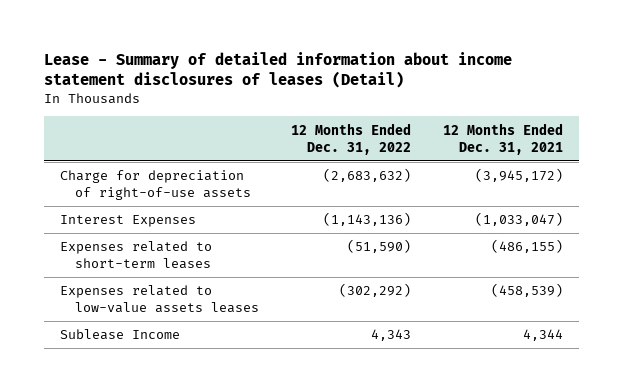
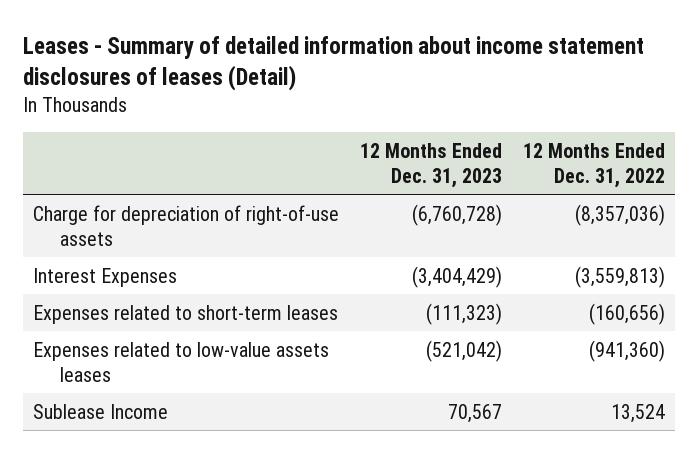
[44,51,513,89] Lease - Summary of detailed information about income statement disclosures of leases (Detail) -> [22,35,644,91] Leases - Summary of detailed information about income statement disclosures of leases (Detail)
[442,122,563,155] 12 Months Ended Dec. 31, 2021 -> none
none -> [360,142,503,188] 12 Months Ended Dec. 31, 2023
[322,168,411,183] (2,683,632) -> [575,203,666,226] (8,357,036)
[322,212,411,227] (1,143,136) -> [575,265,666,288] (3,559,813)
[346,239,411,254] (51,590) -> [589,302,666,325] (160,656)
[338,283,411,298] (302,292) -> [589,339,666,362] (941,360)
[370,329,411,342] 4,343 -> [611,403,666,423] 13,524

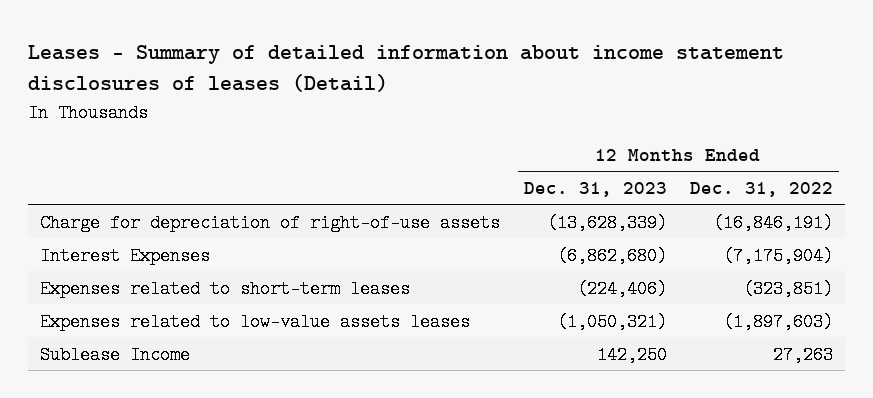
[412,203,503,226] (6,760,728) -> [546,213,667,232] (13,628,339)
[575,203,666,226] (8,357,036) -> [713,213,834,232] (16,846,191)
[412,265,503,288] (3,404,429) -> [556,246,667,265] (6,862,680)
[575,265,666,288] (3,559,813) -> [723,246,834,265] (7,175,904)
[426,302,503,325] (111,323) -> [576,279,667,298] (224,406)
[589,302,666,325] (160,656) -> [743,279,834,298] (323,851)
[426,339,503,362] (521,042) -> [556,312,667,331] (1,050,321)
[589,339,666,362] (941,360) -> [723,312,834,331] (1,897,603)
[448,403,503,423] 70,567 -> [596,345,667,364] 142,250
[611,403,666,423] 13,524 -> [773,345,834,364] 27,263

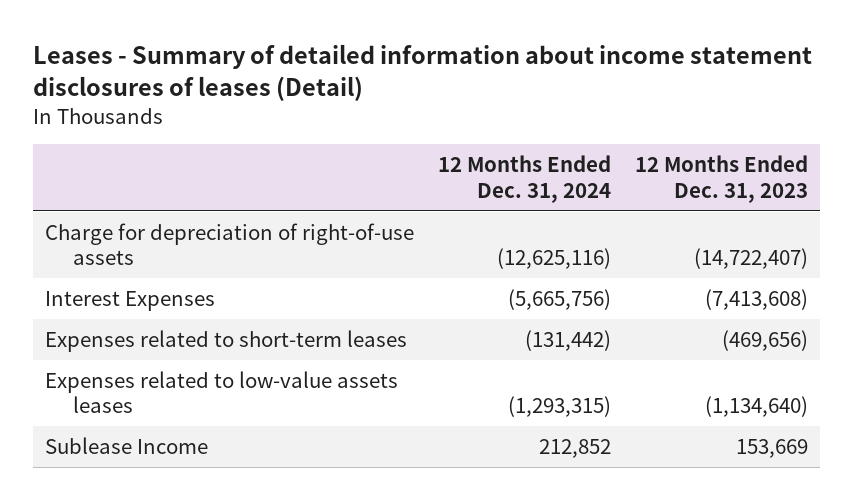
[690,181,834,197] Dec. 31, 2022 -> none
none -> [437,155,611,203] 12 Months Ended Dec. 31, 2024
[546,213,667,232] (13,628,339) -> [694,248,809,270] (14,722,407)
[556,246,667,265] (6,862,680) -> [705,288,809,310] (7,413,608)
[576,279,667,298] (224,406) -> [722,329,809,351] (469,656)
[556,312,667,331] (1,050,321) -> [705,396,809,418] (1,134,640)
[596,345,667,364] 142,250 -> [736,438,809,458] 153,669

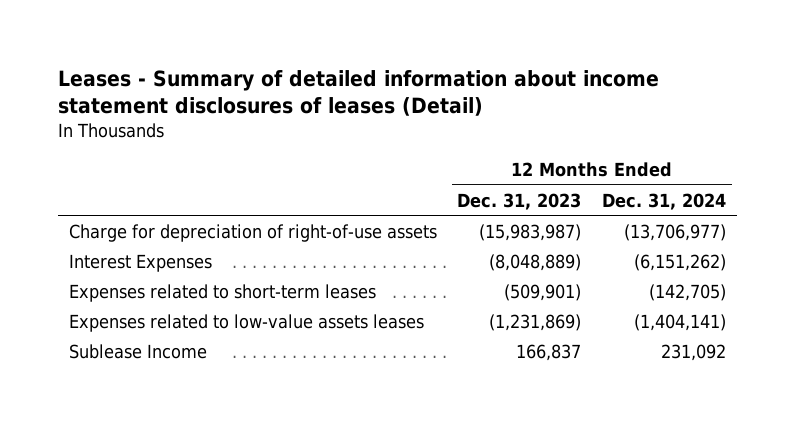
[496,248,611,270] (12,625,116) -> [624,223,727,241] (13,706,977)
[694,248,809,270] (14,722,407) -> [479,223,582,241] (15,983,987)
[507,288,611,310] (5,665,756) -> [634,253,727,271] (6,151,262)
[705,288,809,310] (7,413,608) -> [489,253,582,271] (8,048,889)
[524,329,611,351] (131,442) -> [649,283,727,301] (142,705)
[722,329,809,351] (469,656) -> [504,283,582,301] (509,901)
[507,396,611,418] (1,293,315) -> [634,313,727,331] (1,404,141)
[705,396,809,418] (1,134,640) -> [489,313,582,331] (1,231,869)
[538,438,611,458] 212,852 -> [661,343,727,361] 231,092
[736,438,809,458] 153,669 -> [516,343,582,361] 166,837

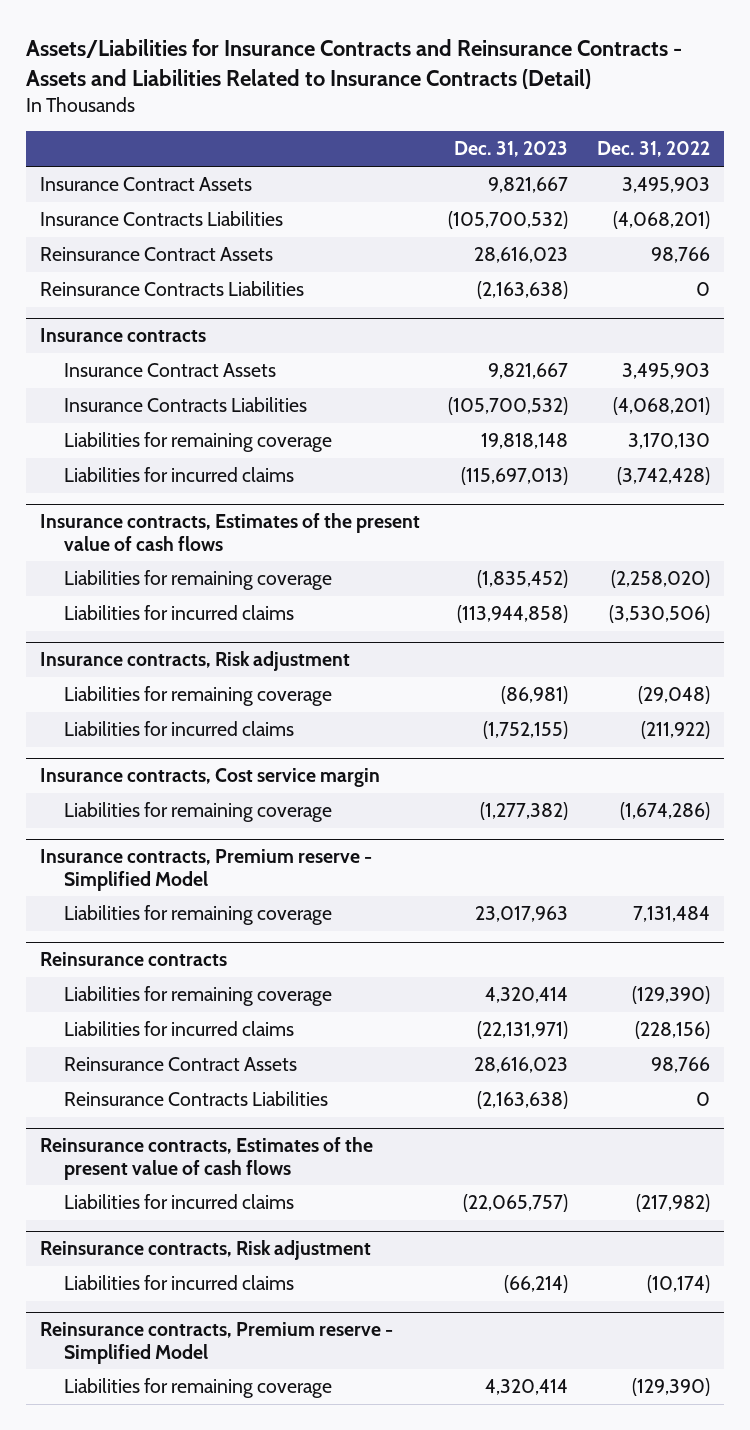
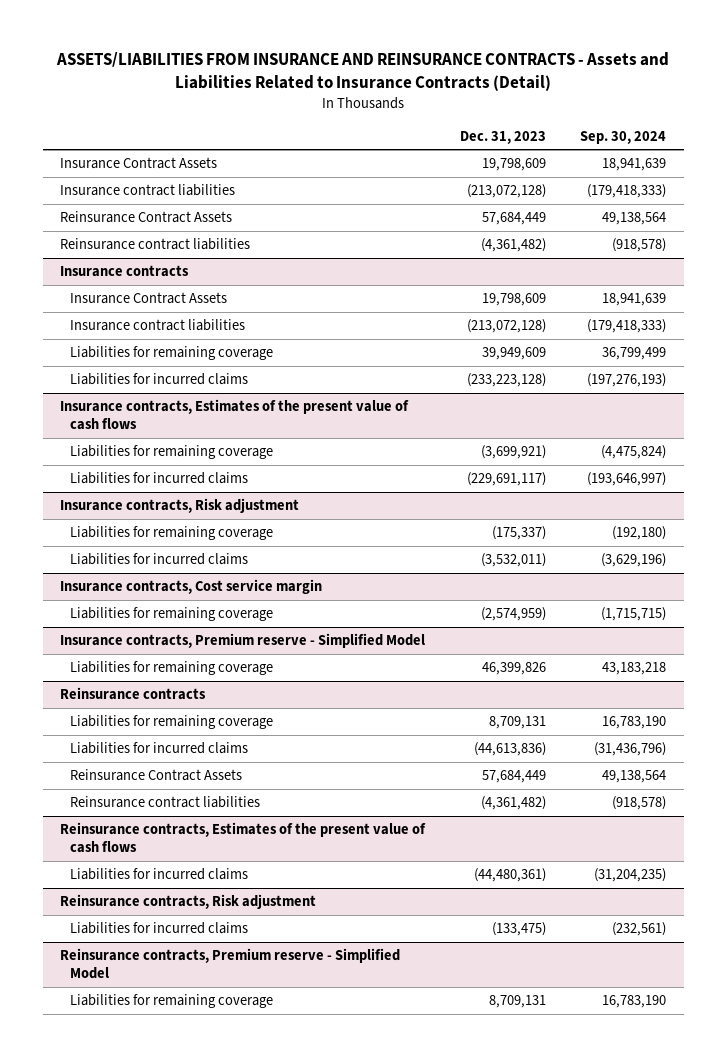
[25,38,682,89] Assets/Liabilities for Insurance Contracts and Reinsurance Contracts - Assets and Liabilities Related to Insurance Contracts (Detail) -> [56,52,670,91] ASSETS/LIABILITIES FROM INSURANCE AND REINSURANCE CONTRACTS - Assets and Liabilities Related to Insurance Contracts (Detail)
[596,141,710,158] Dec. 31, 2022 -> none
none -> [580,130,667,144] Sep. 30, 2024
[488,177,569,194] 9,821,667 -> [481,158,546,172] 19,798,609
[39,211,283,227] Insurance Contracts Liabilities -> [59,184,235,197] Insurance contract liabilities
[448,211,569,230] (105,700,532) -> [466,184,546,199] (213,072,128)
[474,247,569,264] 28,616,023 -> [481,212,546,226] 57,684,449
[39,281,304,297] Reinsurance Contracts Liabilities -> [59,238,250,251] Reinsurance contract liabilities
[477,281,569,300] (2,163,638) -> [480,238,546,253] (4,361,482)
[488,363,569,380] 9,821,667 -> [481,293,546,307] 19,798,609
[63,397,307,413] Insurance Contracts Liabilities -> [70,319,246,332] Insurance contract liabilities
[448,397,569,416] (105,700,532) -> [466,319,546,334] (213,072,128)
[481,433,569,450] 19,818,148 -> [481,347,546,361] 39,949,609
[461,467,569,486] (115,697,013) -> [466,373,546,388] (233,223,128)
[477,570,569,589] (1,835,452) -> [480,445,546,460] (3,699,921)
[457,605,569,624] (113,944,858) -> [466,472,546,487] (229,691,117)
[501,686,569,705] (86,981) -> [491,526,546,541] (175,337)
[483,721,569,740] (1,752,155) -> [480,553,546,568] (3,532,011)
[480,802,569,821] (1,277,382) -> [480,607,546,622] (2,574,959)
[475,906,569,923] 23,017,963 -> [481,662,546,676] 46,399,826
[485,987,569,1004] 4,320,414 -> [488,716,546,730] 8,709,131
[477,1021,569,1040] (22,131,971) -> [473,742,546,757] (44,613,836)
[474,1057,569,1074] 28,616,023 -> [481,770,546,784] 57,684,449
[63,1091,328,1107] Reinsurance Contracts Liabilities -> [70,796,261,809] Reinsurance contract liabilities
[477,1091,569,1110] (2,163,638) -> [480,796,546,811] (4,361,482)
[463,1194,569,1213] (22,065,757) -> [473,868,546,883] (44,480,361)
[504,1275,569,1294] (66,214) -> [491,922,546,937] (133,475)
[485,1379,569,1396] 4,320,414 -> [488,995,546,1009] 8,709,131

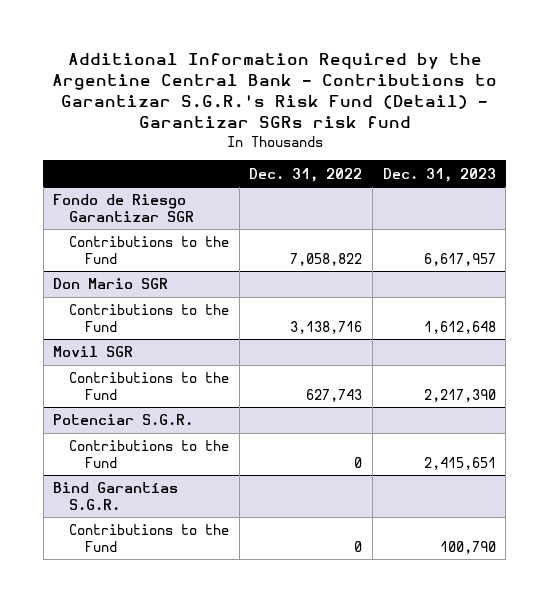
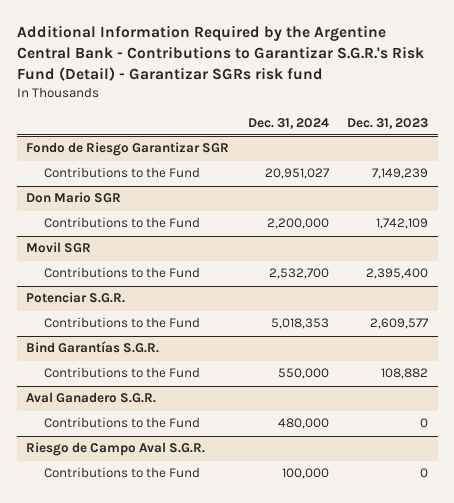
[249,167,363,182] Dec. 31, 2022 -> none
none -> [247,117,329,129] Dec. 31, 2024
[423,252,496,266] 6,617,957 -> [372,168,429,180] 7,149,239
[423,320,496,334] 1,612,648 -> [376,218,429,230] 1,742,109
[423,388,496,402] 2,217,390 -> [366,268,429,280] 2,395,400
[423,456,496,470] 2,415,651 -> [370,318,430,330] 2,609,577
[439,540,496,554] 100,790 -> [381,368,429,380] 108,882
none -> [25,392,156,404] Aval Ganadero S.G.R.
none -> [44,417,201,429] Contributions to the Fund
none -> [25,442,205,457] Riesgo de Campo Aval S.G.R.
none -> [44,467,201,479] Contributions to the Fund

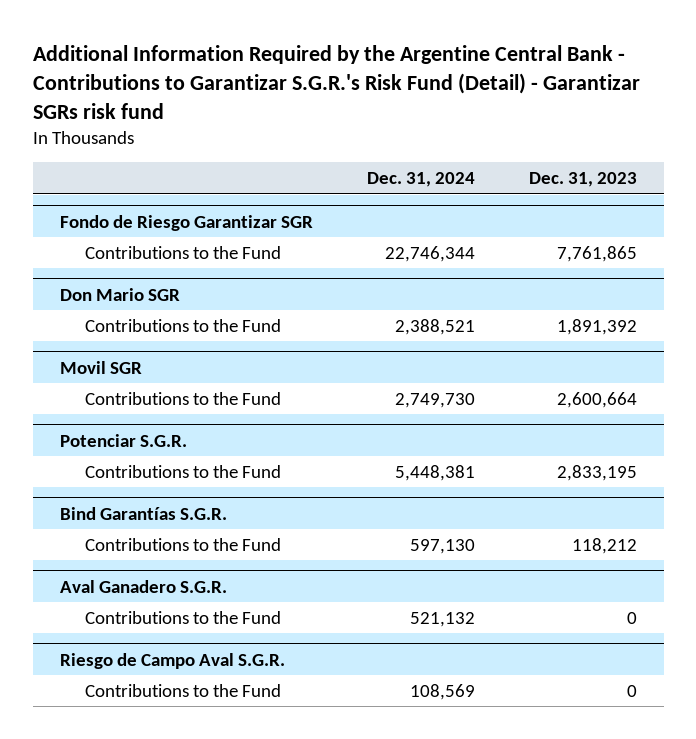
[264,168,330,180] 20,951,027 -> [384,245,475,262] 22,746,344
[372,168,429,180] 7,149,239 -> [556,245,637,262] 7,761,865
[266,218,329,230] 2,200,000 -> [394,318,475,335] 2,388,521
[376,218,429,230] 1,742,109 -> [556,318,637,335] 1,891,392
[268,268,329,280] 2,532,700 -> [394,392,475,408] 2,749,730
[366,268,429,280] 2,395,400 -> [556,391,637,408] 2,600,664
[270,318,329,330] 5,018,353 -> [394,464,475,481] 5,448,381
[370,318,430,330] 2,609,577 -> [556,464,637,481] 2,833,195
[277,368,329,380] 550,000 -> [409,538,475,554] 597,130
[381,368,429,380] 108,882 -> [571,537,637,554] 118,212
[277,418,329,430] 480,000 -> [409,611,475,627] 521,132
[281,468,329,480] 100,000 -> [409,683,475,700] 108,569

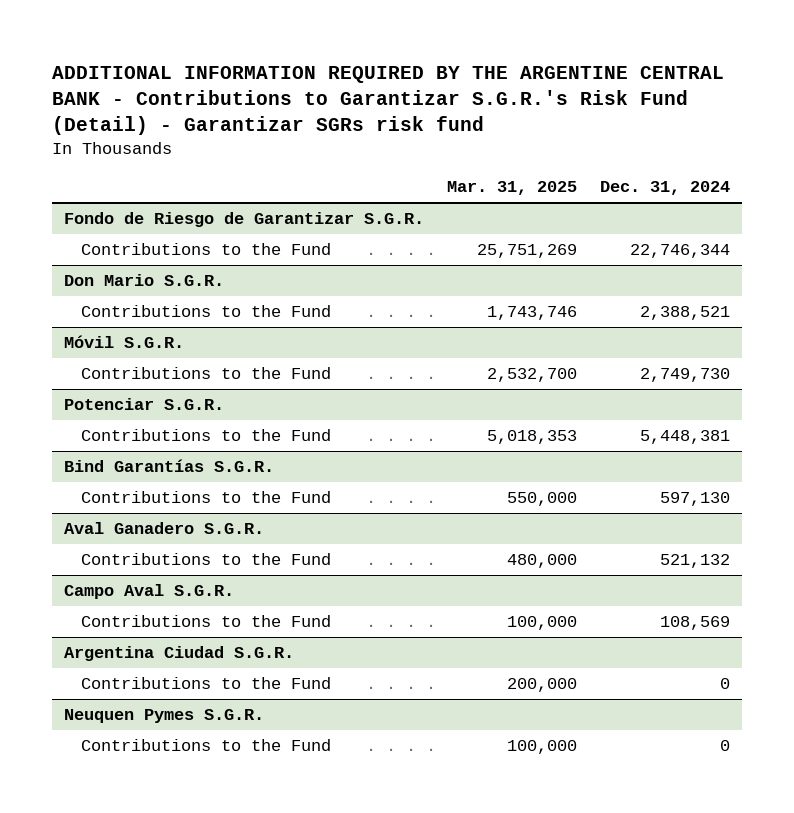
[32,45,640,119] Additional Information Required by the Argentine Central Bank - Contributions to Garantizar S.G.R.'s Risk Fund (Detail) - Garantizar SGRs risk fund -> [52,65,725,136] ADDITIONAL INFORMATION REQUIRED BY THE ARGENTINE CENTRAL BANK - Contributions to Garantizar S.G.R.'s Risk Fund (Detail) - Garantizar SGRs risk fund
[528,171,637,187] Dec. 31, 2023 -> none
none -> [447,181,578,196] Mar. 31, 2025
[59,214,313,231] Fondo de Riesgo Garantizar SGR -> [63,212,424,228] Fondo de Riesgo de Garantizar S.G.R.
[59,287,180,301] Don Mario SGR -> [63,274,224,287] Don Mario S.G.R.
[59,360,142,374] Movil SGR -> [63,335,184,349] Móvil S.G.R.
[59,652,285,669] Riesgo de Campo Aval S.G.R. -> [63,584,234,600] Campo Aval S.G.R.
none -> [63,646,294,662] Argentina Ciudad S.G.R.
none -> [81,677,332,690] Contributions to the Fund
none -> [63,709,264,724] Neuquen Pymes S.G.R.
none -> [81,739,332,752] Contributions to the Fund

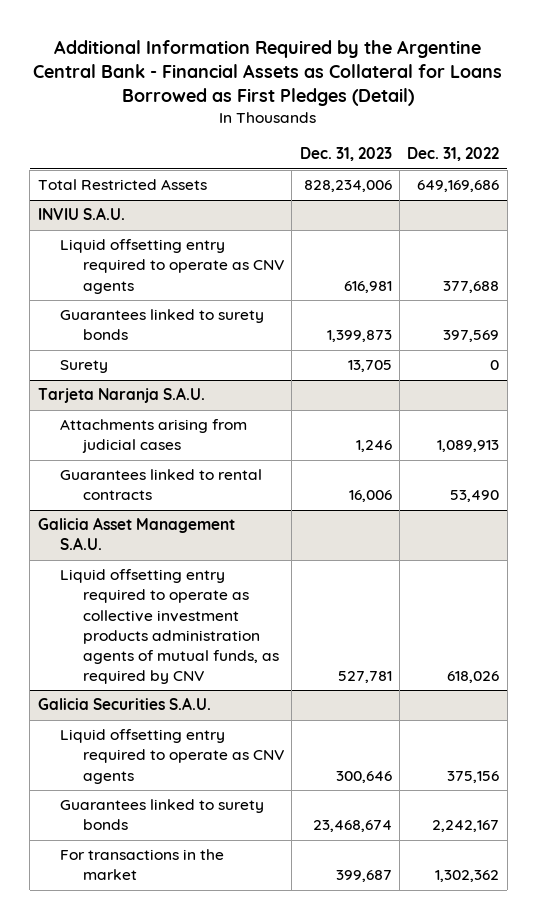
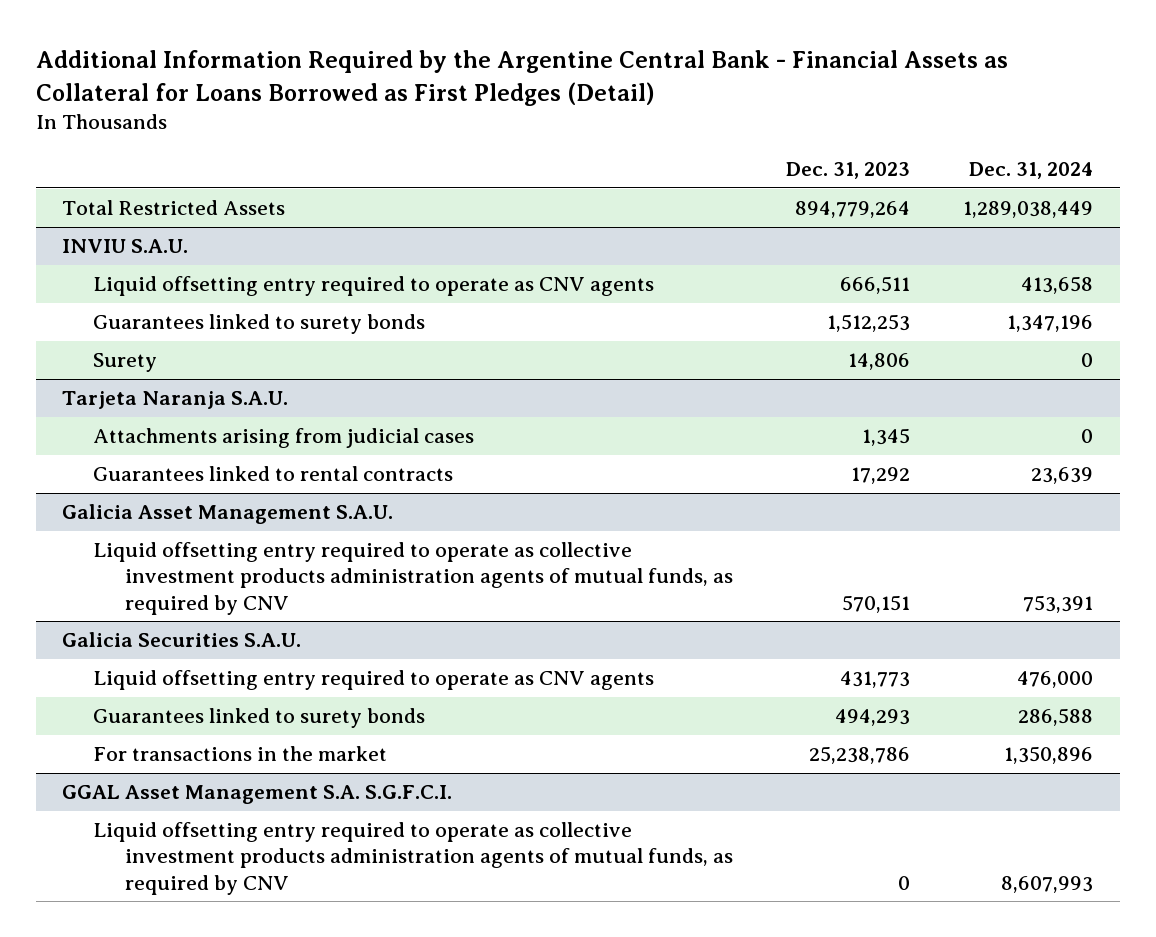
[407,147,500,162] Dec. 31, 2022 -> none
none -> [969,162,1094,180] Dec. 31, 2024
[303,180,392,193] 828,234,006 -> [794,201,910,219] 894,779,264
[343,280,392,293] 616,981 -> [839,276,910,295] 666,511
[326,330,392,343] 1,399,873 -> [826,314,910,333] 1,512,253
[347,360,392,373] 13,705 -> [847,353,910,371] 14,806
[355,440,392,453] 1,246 -> [861,428,910,447] 1,345
[348,490,392,503] 16,006 -> [850,467,910,485] 17,292
[337,671,392,684] 527,781 -> [841,594,910,613] 570,151
[335,770,392,783] 300,646 -> [839,671,910,689] 431,773
[312,820,392,833] 23,468,674 -> [834,709,910,727] 494,293
[335,870,392,883] 399,687 -> [808,746,910,765] 25,238,786
none -> [62,785,453,805] GGAL Asset Management S.A. S.G.F.C.I.
none -> [93,822,733,895] Liquid offsetting entry required to operate as collective investment products administration agents of mutual funds, as required by CNV

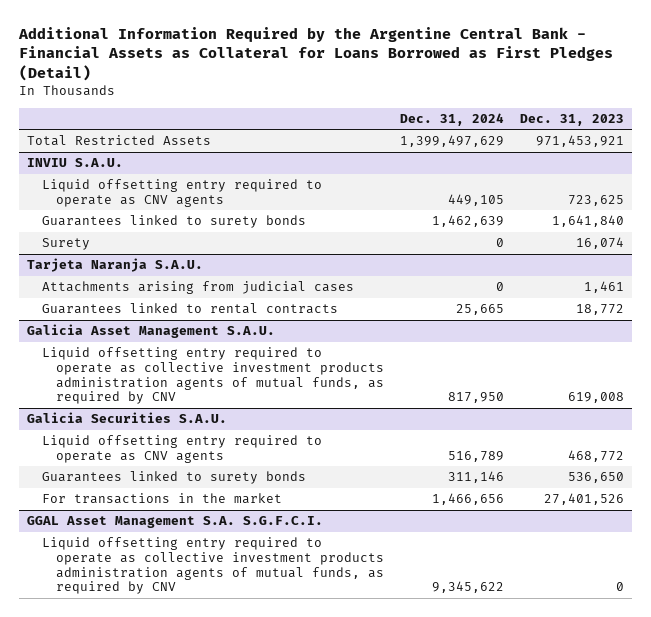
[794,201,910,219] 894,779,264 -> [536,135,625,148] 971,453,921
[963,201,1094,219] 1,289,038,449 -> [400,135,505,148] 1,399,497,629
[839,276,910,295] 666,511 -> [568,194,625,206] 723,625
[1021,276,1094,295] 413,658 -> [448,193,505,206] 449,105
[826,314,910,333] 1,512,253 -> [552,215,625,228] 1,641,840
[1007,315,1094,333] 1,347,196 -> [432,215,505,228] 1,462,639
[847,353,910,371] 14,806 -> [576,237,625,250] 16,074
[861,428,910,447] 1,345 -> [584,281,625,294] 1,461
[850,467,910,485] 17,292 -> [576,304,625,316] 18,772
[1031,467,1094,485] 23,639 -> [456,304,505,316] 25,665
[841,594,910,613] 570,151 -> [568,392,625,404] 619,008
[1023,594,1094,613] 753,391 -> [448,392,505,404] 817,950
[839,671,910,689] 431,773 -> [568,449,625,462] 468,772
[1017,671,1094,689] 476,000 -> [448,450,505,462] 516,789
[834,709,910,727] 494,293 -> [568,472,625,484] 536,650
[1018,708,1094,727] 286,588 -> [448,471,505,484] 311,146
[808,746,910,765] 25,238,786 -> [544,493,625,506] 27,401,526
[1004,746,1094,765] 1,350,896 -> [432,493,505,506] 1,466,656
[1001,875,1094,893] 8,607,993 -> [432,581,505,594] 9,345,622

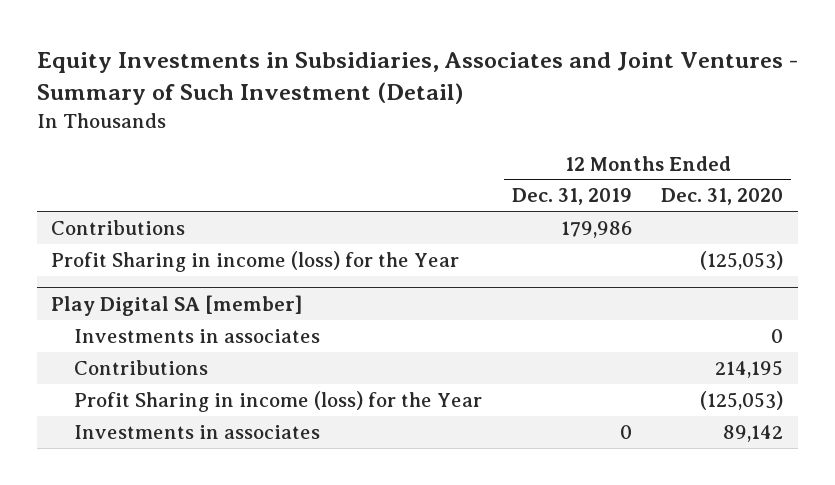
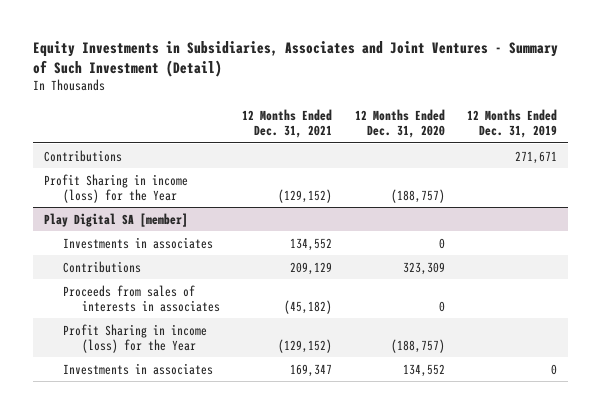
none -> [242,109,333,139] 12 Months Ended Dec. 31, 2021
[560,220,632,238] 179,986 -> [515,150,558,164] 271,671
[700,250,784,270] (125,053) -> [390,188,445,203] (188,757)
[715,359,784,378] 214,195 -> [402,261,445,275] 323,309
none -> [62,284,220,312] Proceeds from sales of interests in associates
[700,390,784,410] (125,053) -> [390,338,445,353] (188,757)
[723,424,784,442] 89,142 -> [402,363,445,377] 134,552

